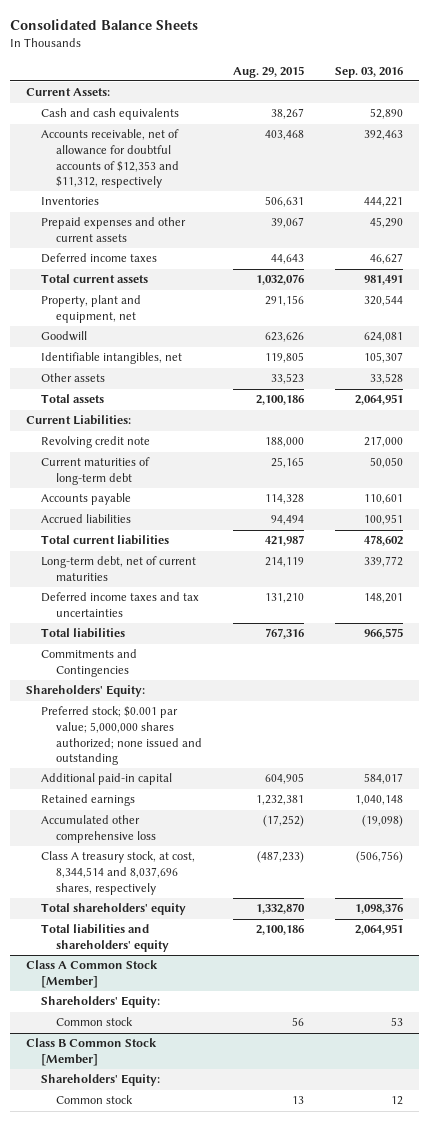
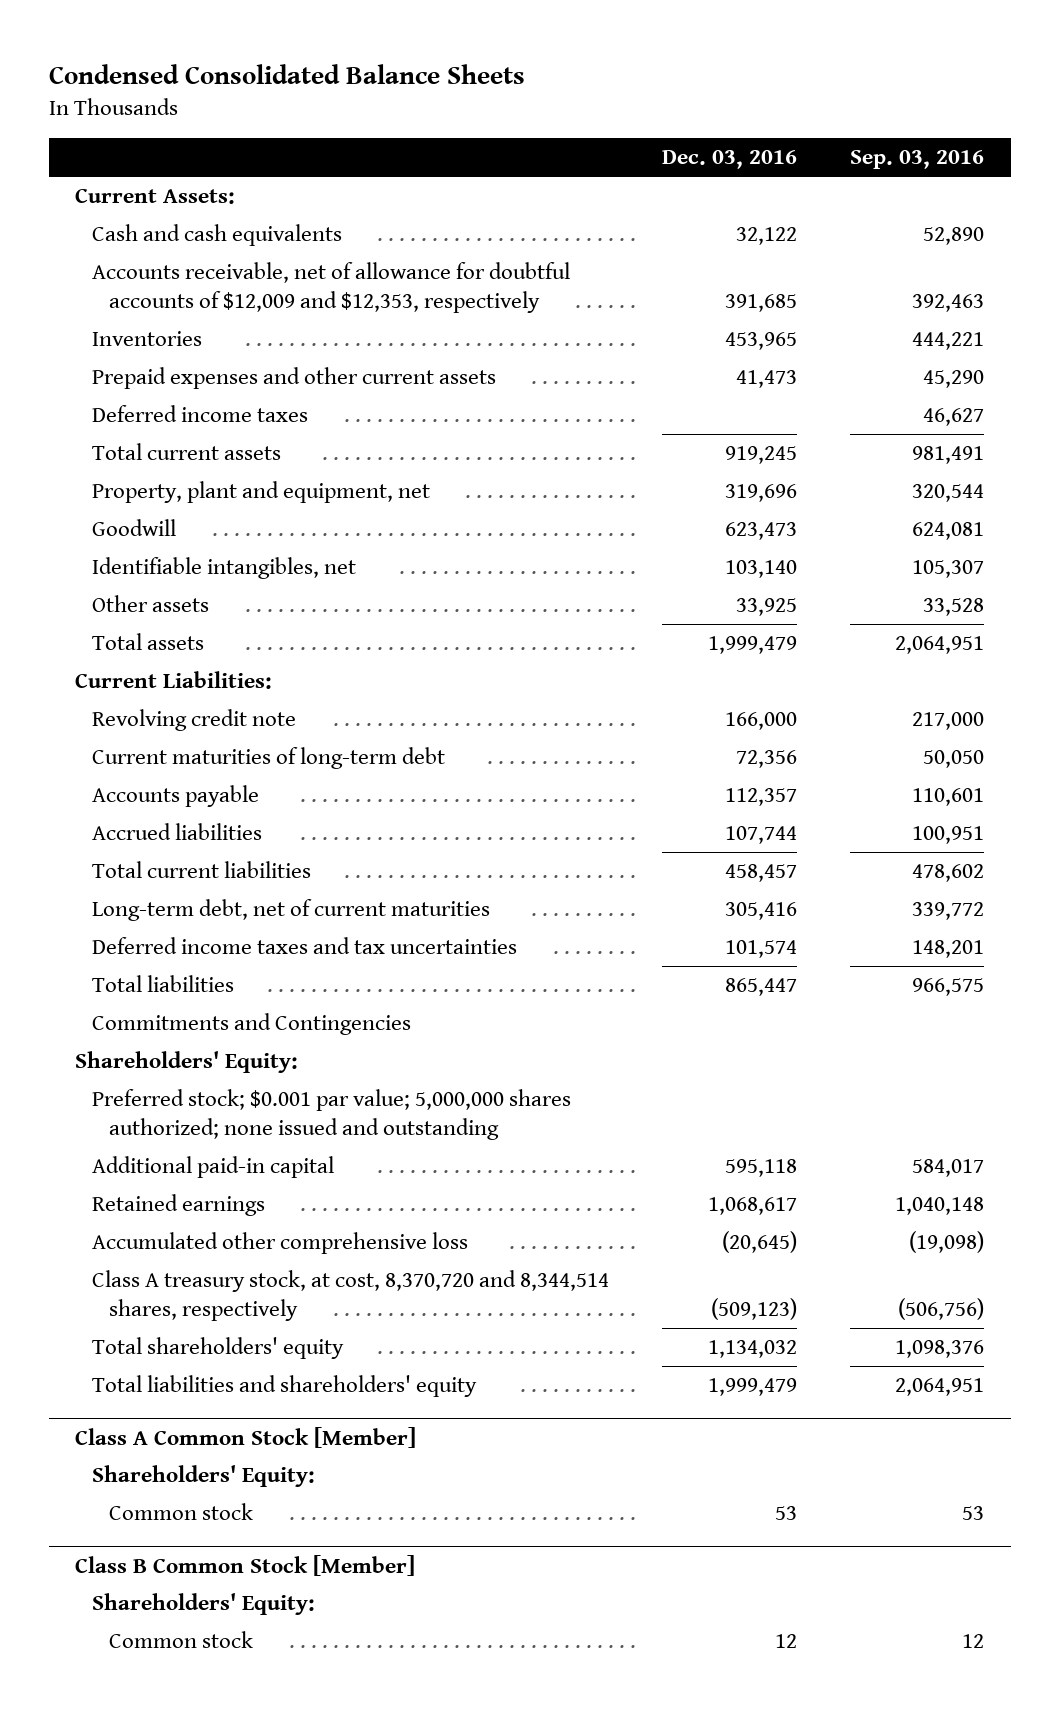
[10,19,199,31] Consolidated Balance Sheets -> [48,64,525,85] Condensed Consolidated Balance Sheets
[232,65,304,78] Aug. 29, 2015 -> none
none -> [662,150,798,170] Dec. 03, 2016
[40,129,179,189] Accounts receivable, net of allowance for doubtful accounts of $12,353 and $11,312, respectively -> [91,262,570,314] Accounts receivable, net of allowance for doubtful accounts of $12,009 and $12,353, respectively
[40,851,195,895] Class A treasury stock, at cost, 8,344,514 and 8,037,696 shares, respectively -> [91,1270,609,1322] Class A treasury stock, at cost, 8,370,720 and 8,344,514 shares, respectively

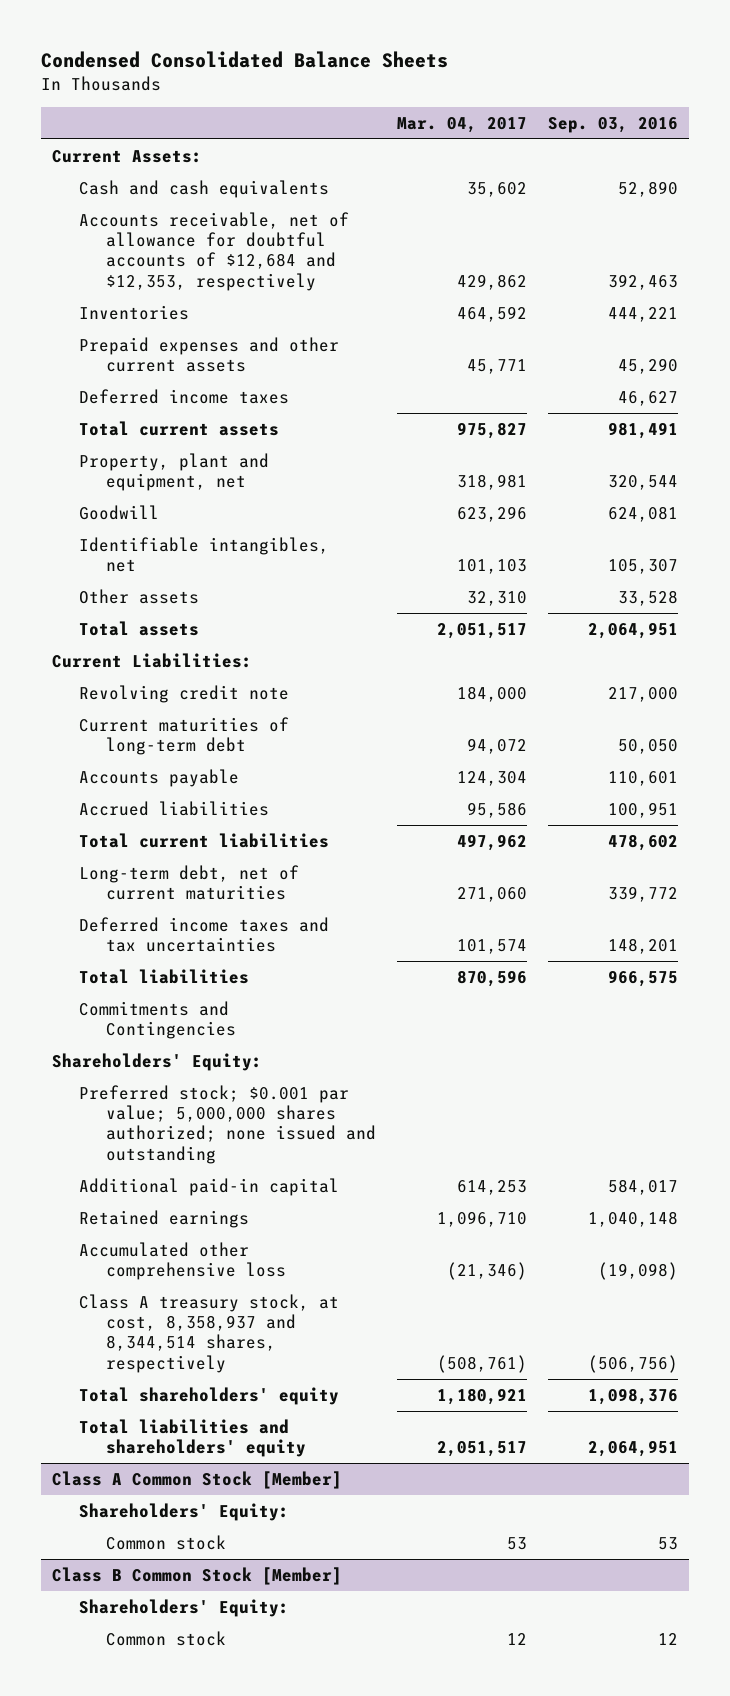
[662,150,798,170] Dec. 03, 2016 -> none
none -> [396,116,527,133] Mar. 04, 2017
[91,262,570,314] Accounts receivable, net of allowance for doubtful accounts of $12,009 and $12,353, respectively -> [78,211,349,291] Accounts receivable, net of allowance for doubtful accounts of $12,684 and $12,353, respectively
[91,1270,609,1322] Class A treasury stock, at cost, 8,370,720 and 8,344,514 shares, respectively -> [78,1293,339,1373] Class A treasury stock, at cost, 8,358,937 and 8,344,514 shares, respectively

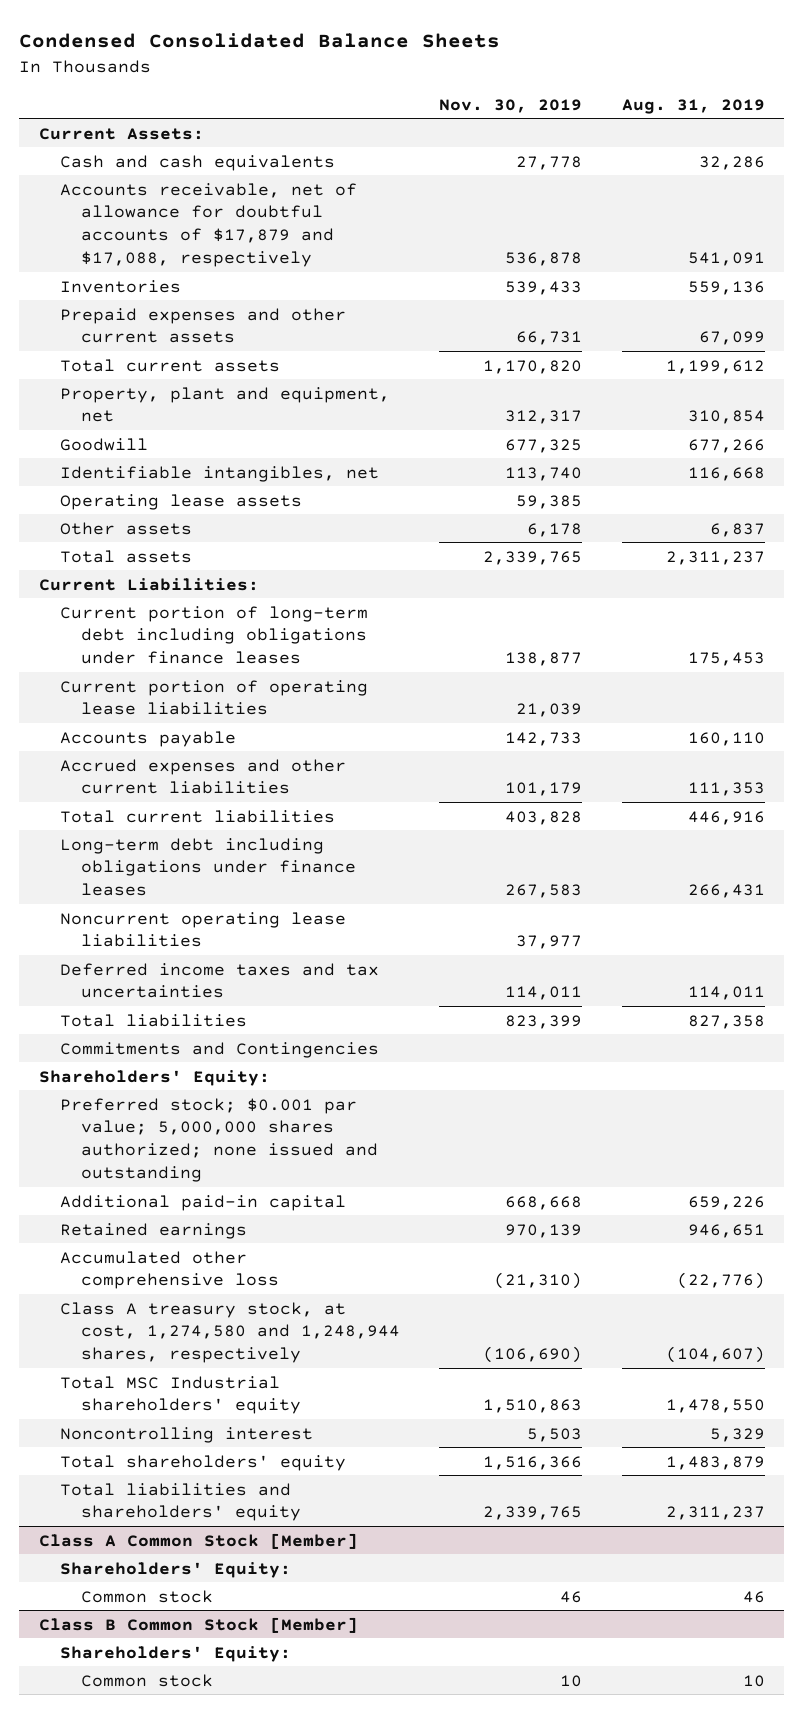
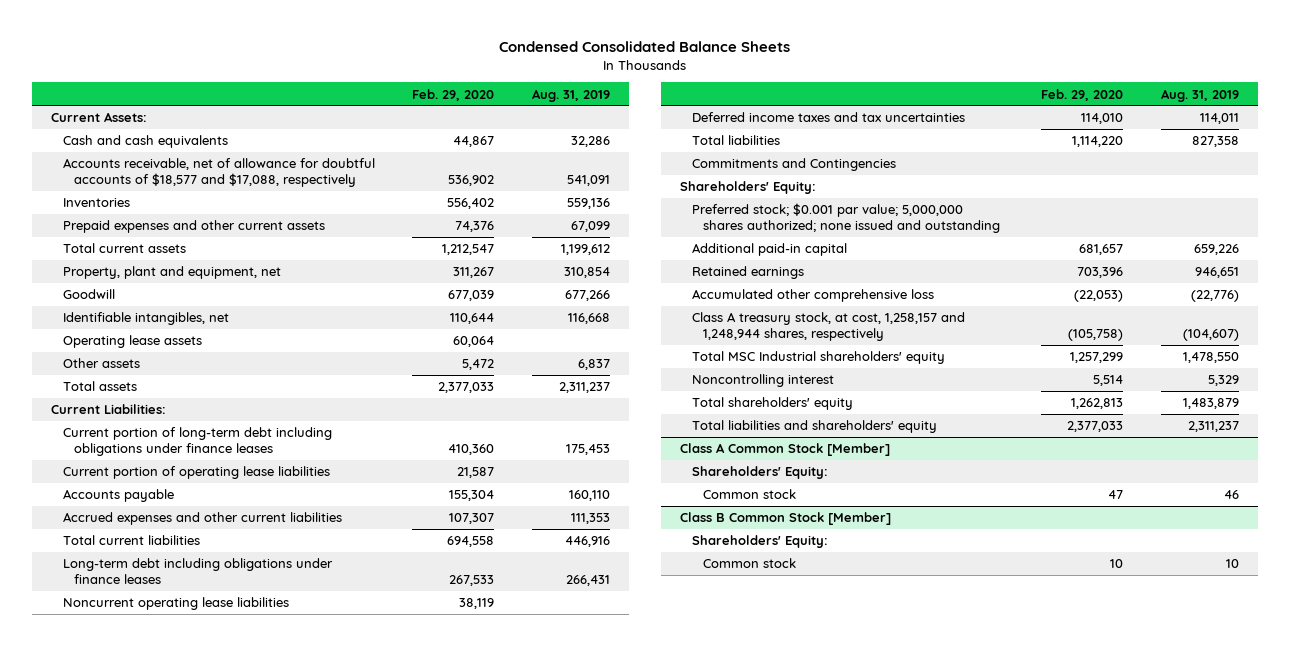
[439,98,583,113] Nov. 30, 2019 -> none
none -> [412,88,495,101] Feb. 29, 2020
[59,182,357,267] Accounts receivable, net of allowance for doubtful accounts of $17,879 and $17,088, respectively -> [62,158,375,187] Accounts receivable, net of allowance for doubtful accounts of $18,577 and $17,088, respectively
[59,1301,400,1364] Class A treasury stock, at cost, 1,274,580 and 1,248,944 shares, respectively -> [691,312,965,341] Class A treasury stock, at cost, 1,258,157 and 1,248,944 shares, respectively

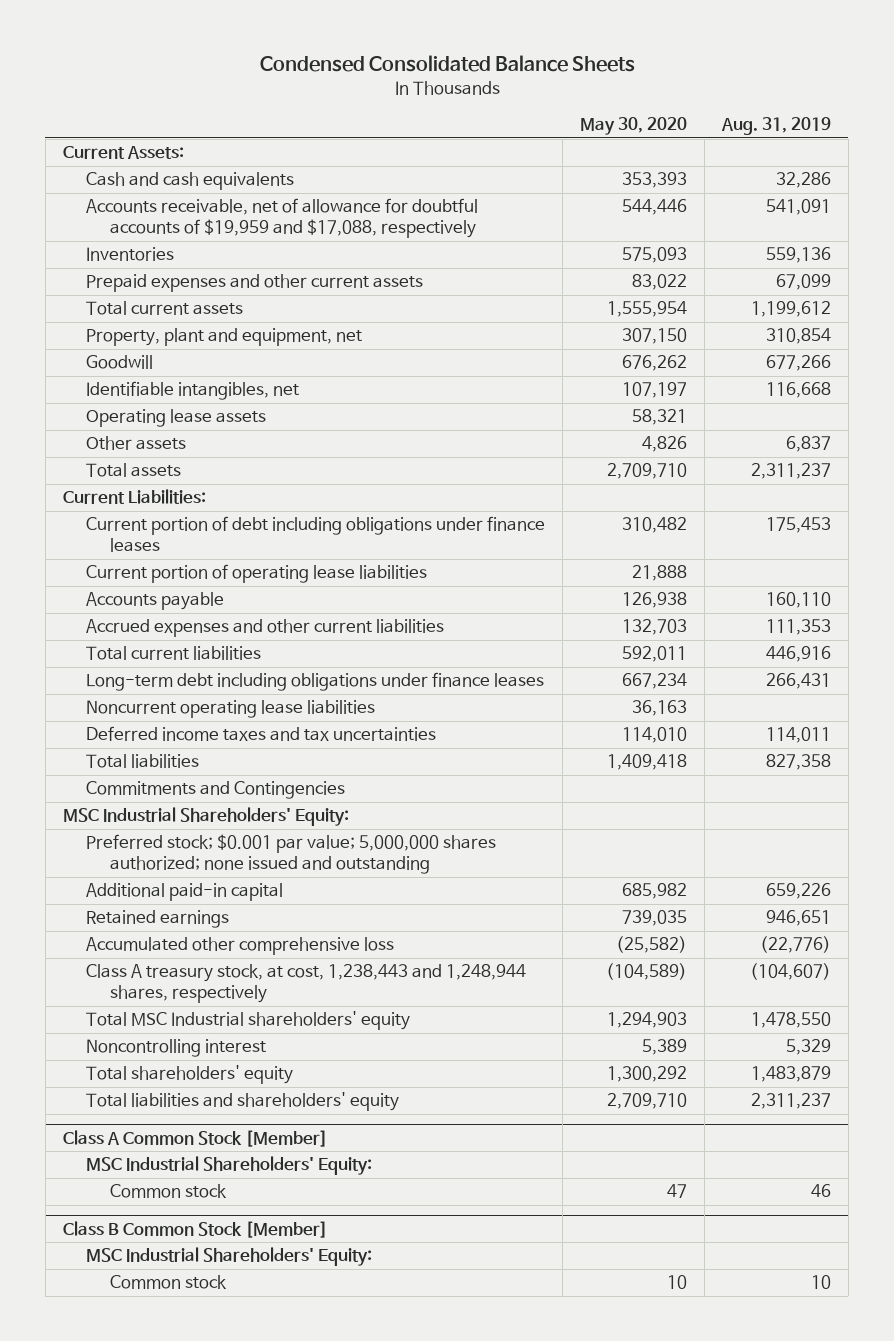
[412,88,495,101] Feb. 29, 2020 -> none
none -> [580,117,688,136] May 30, 2020
[62,158,375,187] Accounts receivable, net of allowance for doubtful accounts of $18,577 and $17,088, respectively -> [86,198,479,239] Accounts receivable, net of allowance for doubtful accounts of $19,959 and $17,088, respectively
[62,427,332,456] Current portion of long-term debt including obligations under finance leases -> [86,516,546,553] Current portion of debt including obligations under finance leases
[680,181,817,195] Shareholders' Equity: -> [62,807,349,827] MSC Industrial Shareholders' Equity:
[691,312,965,341] Class A treasury stock, at cost, 1,258,157 and 1,248,944 shares, respectively -> [86,964,527,1004] Class A treasury stock, at cost, 1,238,443 and 1,248,944 shares, respectively
[691,466,828,480] Shareholders' Equity: -> [86,1156,373,1176] MSC Industrial Shareholders' Equity:
[691,535,828,549] Shareholders' Equity: -> [86,1247,373,1267] MSC Industrial Shareholders' Equity:

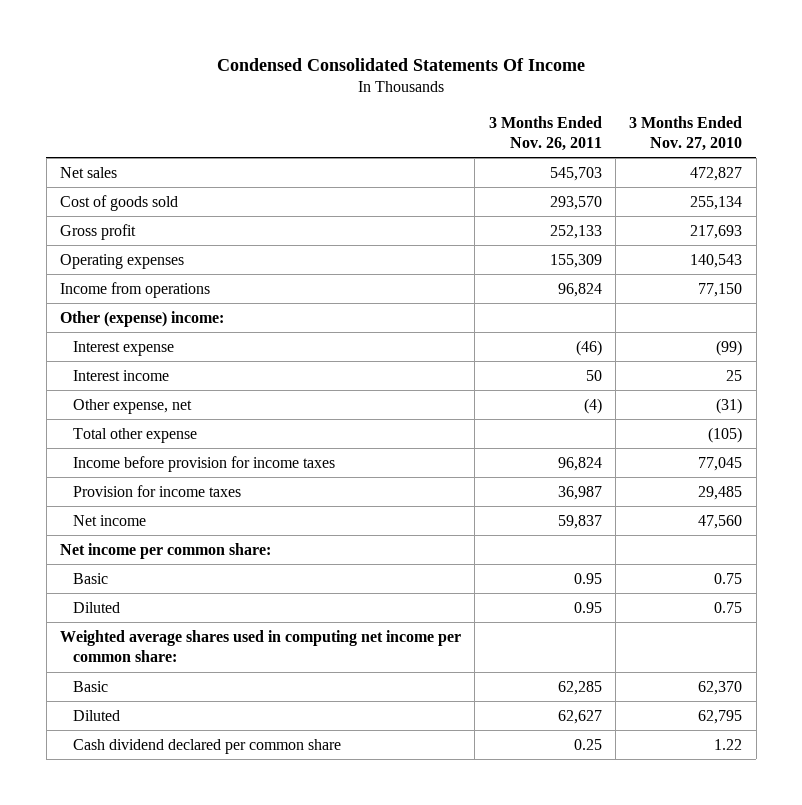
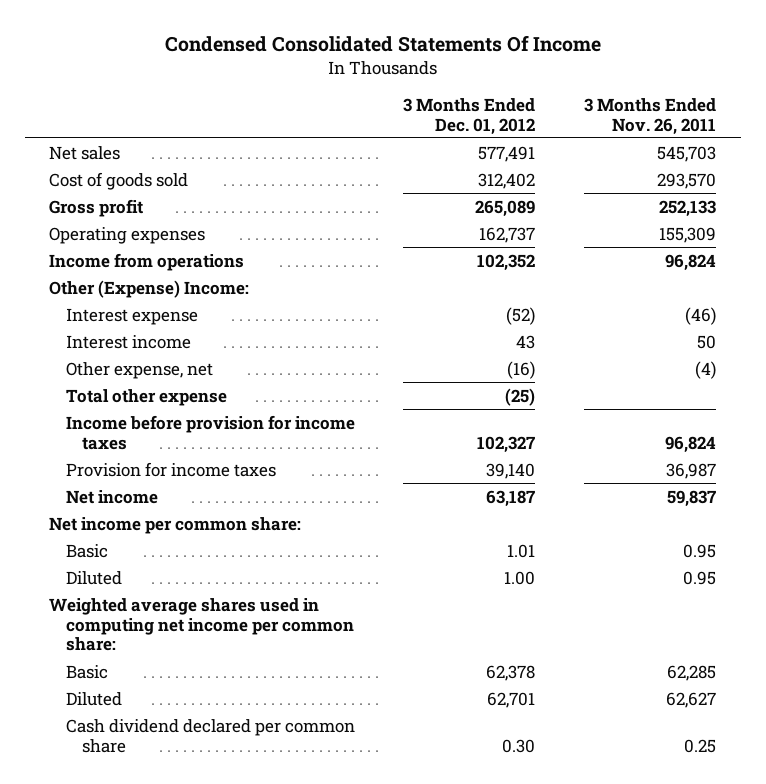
[629,115,743,151] 3 Months Ended Nov. 27, 2010 -> none
none -> [403,97,536,135] 3 Months Ended Dec. 01, 2012
[59,310,224,327] Other (expense) income: -> [49,279,250,298] Other (Expense) Income:

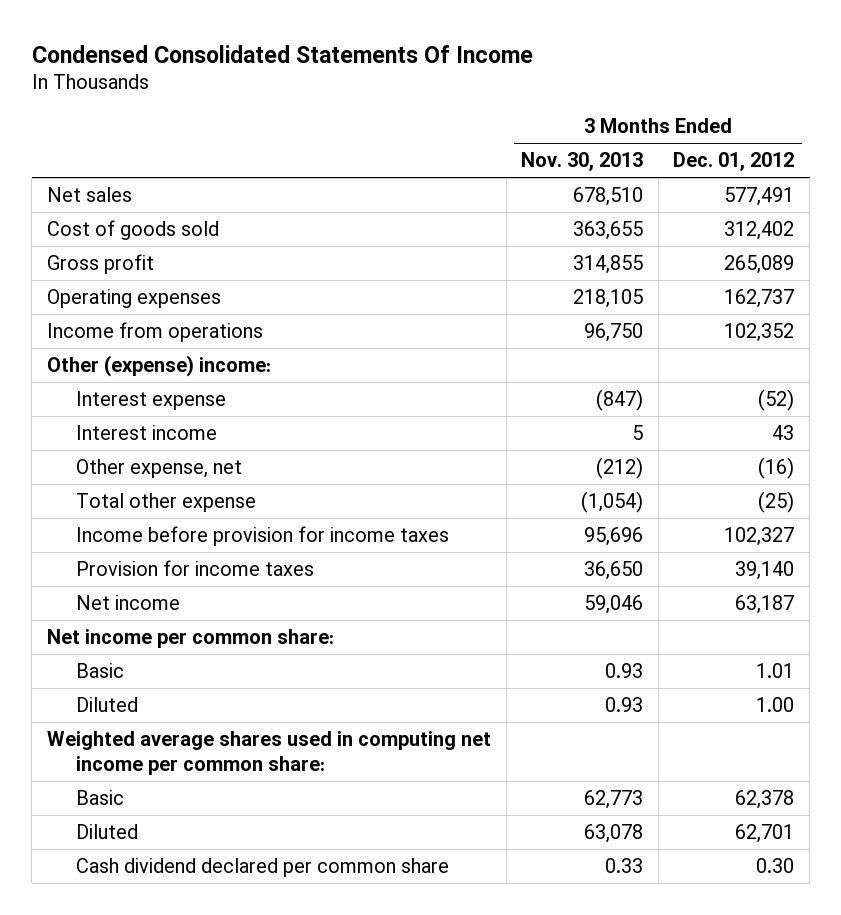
[584,97,717,135] 3 Months Ended Nov. 26, 2011 -> none
none -> [521,152,644,172] Nov. 30, 2013
[49,279,250,298] Other (Expense) Income: -> [46,355,271,378] Other (expense) income:

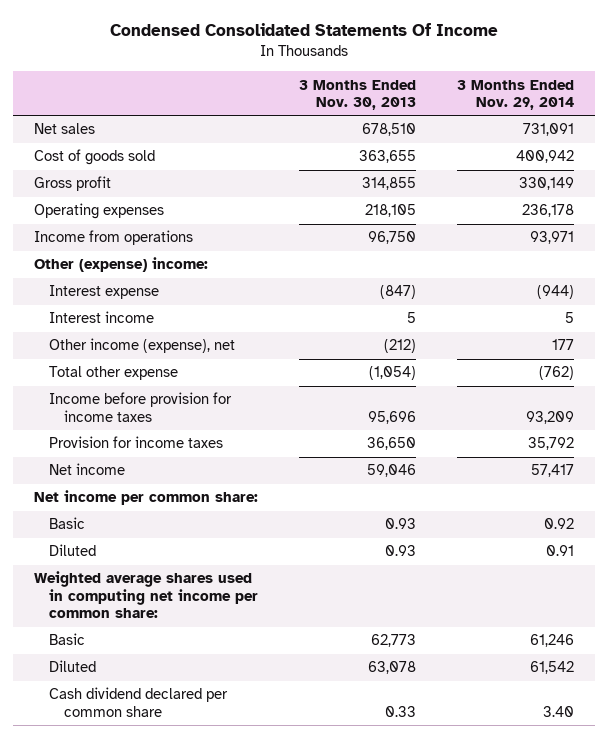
[673,152,795,172] Dec. 01, 2012 -> none
none -> [457,79,575,111] 3 Months Ended Nov. 29, 2014
[76,459,243,479] Other expense, net -> [49,338,236,354] Other income (expense), net

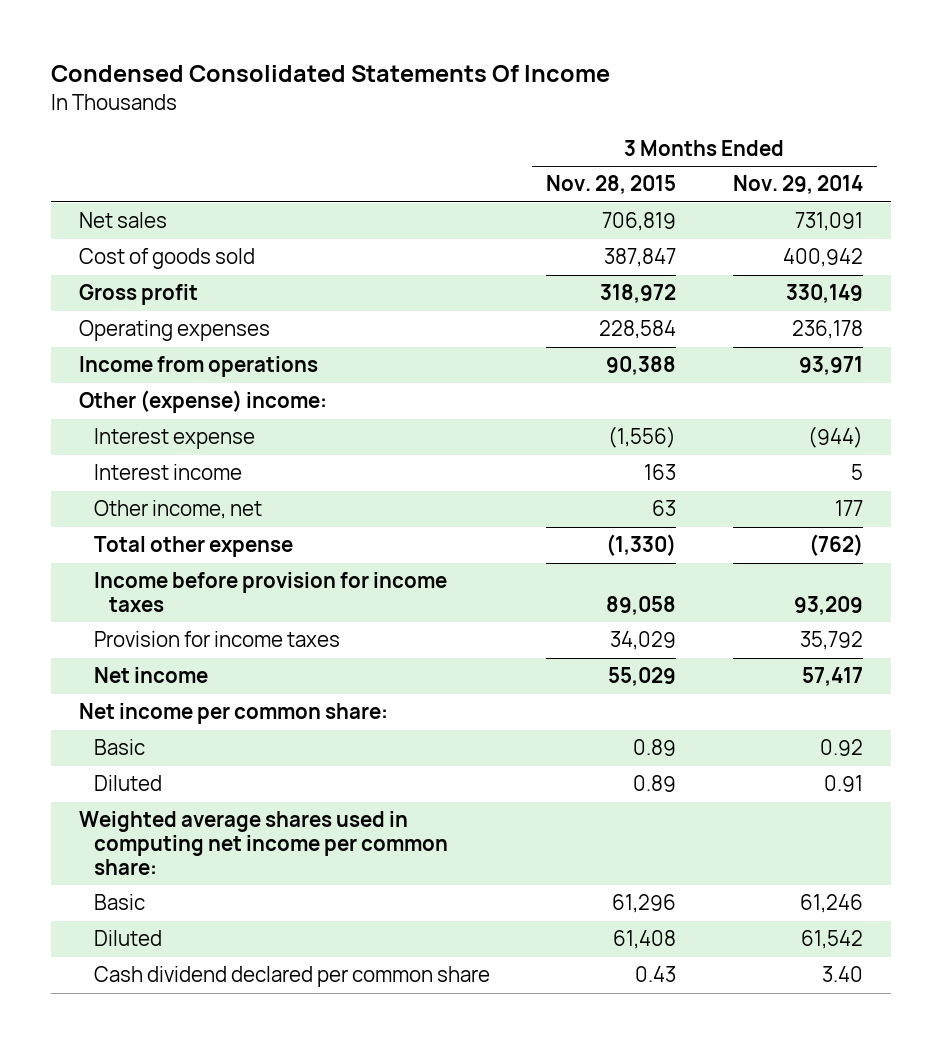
[299,79,417,111] 3 Months Ended Nov. 30, 2013 -> none
none -> [546,175,677,195] Nov. 28, 2015
[49,338,236,354] Other income (expense), net -> [93,500,262,520] Other income, net

